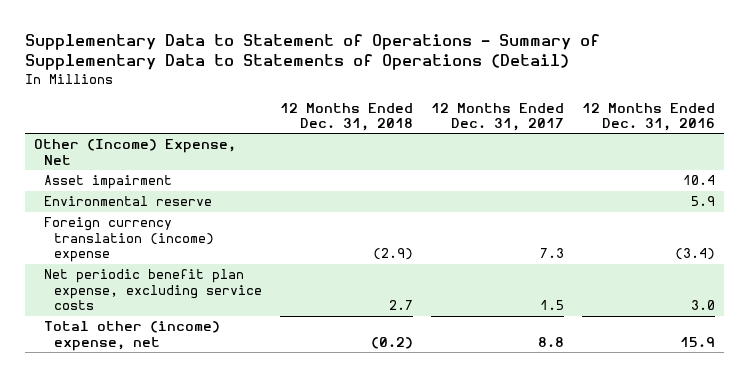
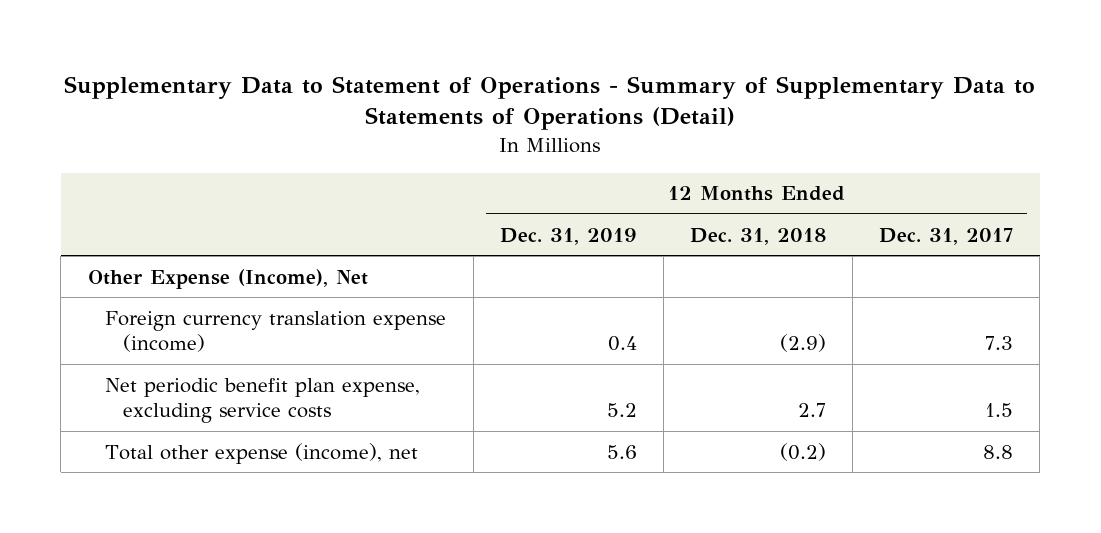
[582,102,716,132] 12 Months Ended Dec. 31, 2016 -> none
none -> [499,227,637,245] Dec. 31, 2019
[44,175,173,190] Asset impairment -> none
[44,196,213,207] Environmental reserve -> none
[34,139,237,165] Other (Income) Expense, Net -> [87,268,368,289] Other Expense (Income), Net
[44,217,215,263] Foreign currency translation (income) expense -> [105,310,447,353] Foreign currency translation expense (income)
[44,321,221,351] Total other (income) expense, net -> [105,442,419,464] Total other expense (income), net

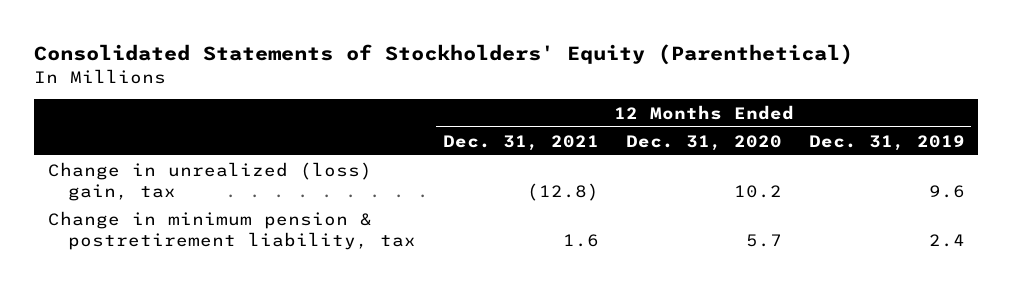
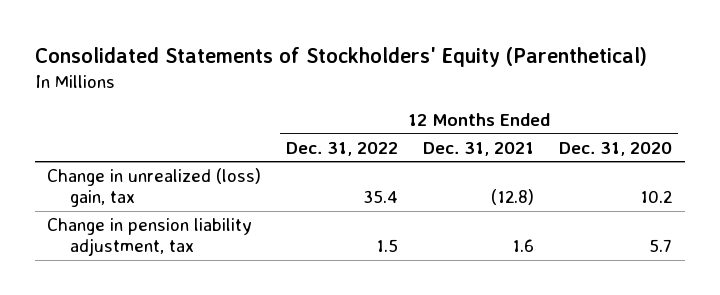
[808,134,965,151] Dec. 31, 2019 -> none
none -> [286,141,399,156] Dec. 31, 2022
[47,210,416,251] Change in minimum pension & postretirement liability, tax -> [47,217,253,257] Change in pension liability adjustment, tax

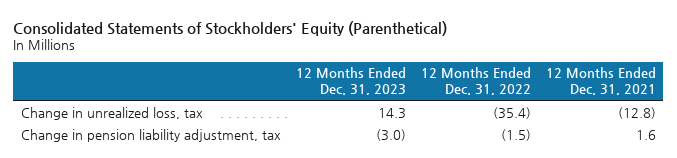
[559,141,673,156] Dec. 31, 2020 -> none
none -> [295,67,406,96] 12 Months Ended Dec. 31, 2023
[47,167,262,208] Change in unrealized (loss) gain, tax -> [20,106,203,120] Change in unrealized loss, tax
[363,190,399,204] 35.4 -> [492,106,531,119] (35.4)
[376,239,399,253] 1.5 -> [500,128,531,141] (1.5)

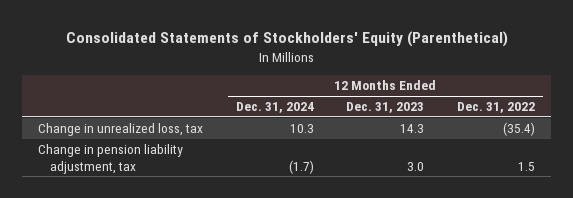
[545,67,656,96] 12 Months Ended Dec. 31, 2021 -> none
none -> [235,102,314,114] Dec. 31, 2024
[375,128,406,141] (3.0) -> [407,161,425,171] 3.0
[500,128,531,141] (1.5) -> [517,161,535,171] 1.5

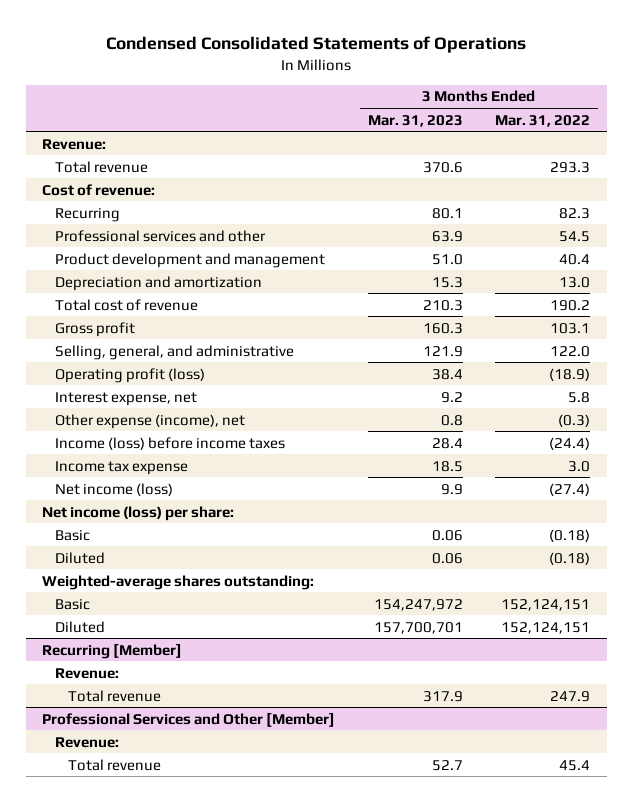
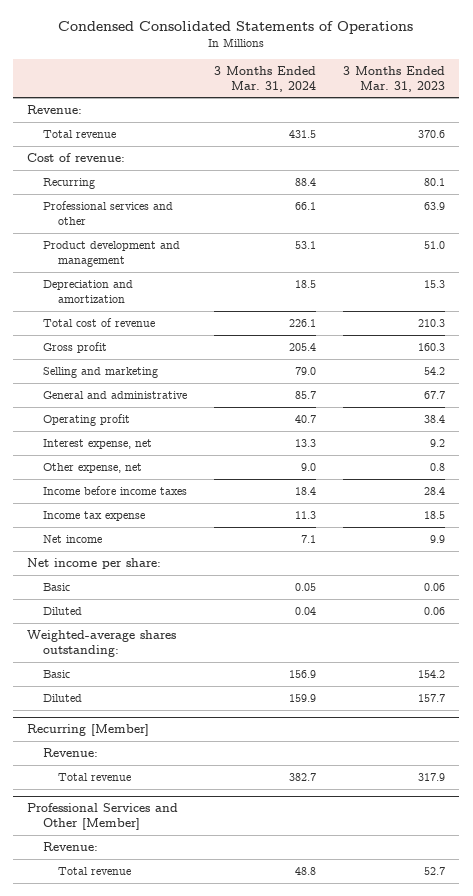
[495,114,591,127] Mar. 31, 2022 -> none
none -> [214,65,317,92] 3 Months Ended Mar. 31, 2024
none -> [42,366,158,378] Selling and marketing
[55,344,295,360] Selling, general, and administrative -> [42,390,187,399] General and administrative
[422,345,463,357] 121.9 -> [424,390,446,399] 67.7
[55,367,206,383] Operating profit (loss) -> [42,413,130,426] Operating profit
[55,413,246,429] Other expense (income), net -> [42,462,142,473] Other expense, net
[55,436,286,450] Income (loss) before income taxes -> [42,485,187,495] Income before income taxes
[55,482,174,496] Net income (loss) -> [42,534,102,543] Net income
[42,505,235,521] Net income (loss) per share: -> [27,557,162,569] Net income per share:
[373,598,463,611] 154,247,972 -> [418,669,446,678] 154.2
[373,621,463,634] 157,700,701 -> [418,693,446,702] 157.7

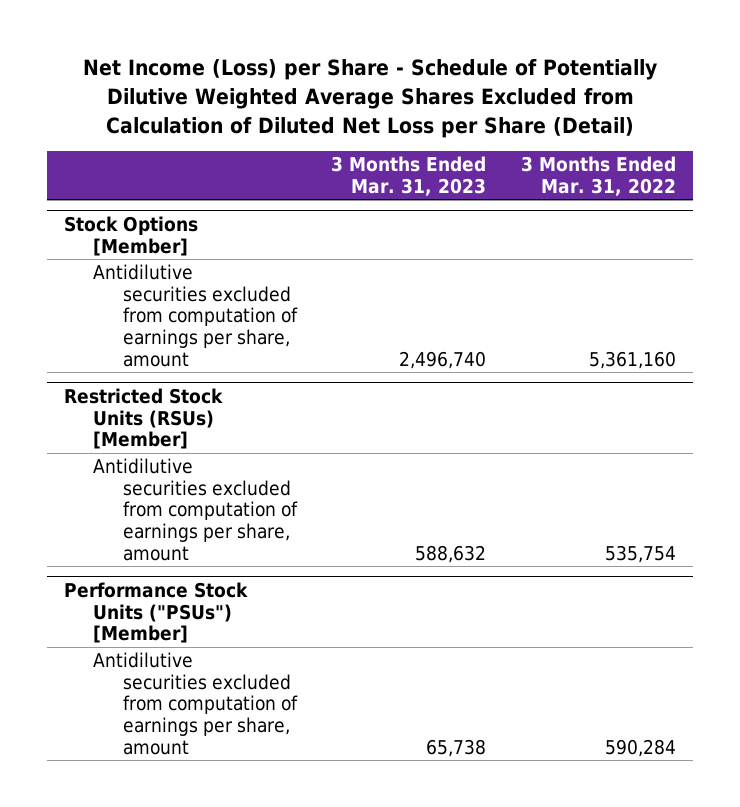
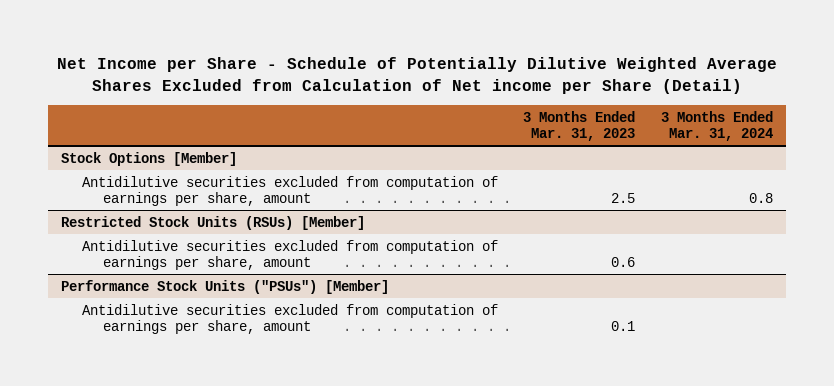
[82,59,657,138] Net Income (Loss) per Share - Schedule of Potentially Dilutive Weighted Average Shares Excluded from Calculation of Diluted Net Loss per Share (Detail) -> [56,57,777,95] Net Income per Share - Schedule of Potentially Dilutive Weighted Average Shares Excluded from Calculation of Net income per Share (Detail)
[520,155,676,196] 3 Months Ended Mar. 31, 2022 -> none
none -> [660,110,773,141] 3 Months Ended Mar. 31, 2024
[399,350,487,369] 2,496,740 -> [611,192,636,203] 2.5
[415,544,487,563] 588,632 -> [611,256,636,267] 0.6
[426,738,487,757] 65,738 -> [611,320,636,331] 0.1

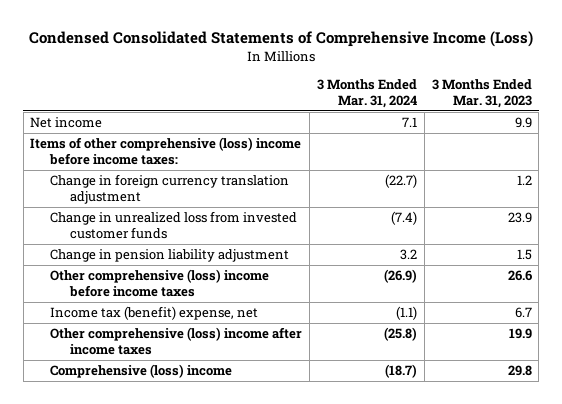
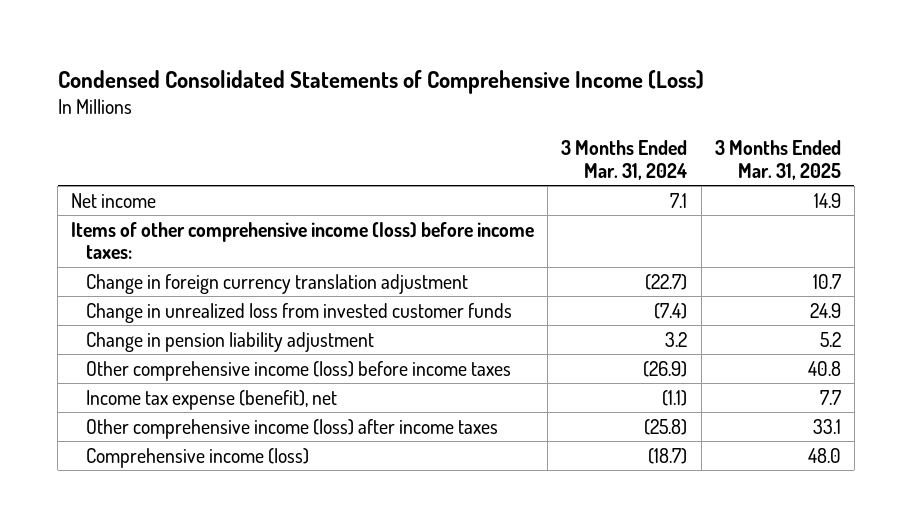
[431,79,532,108] 3 Months Ended Mar. 31, 2023 -> none
none -> [714,140,841,181] 3 Months Ended Mar. 31, 2025
[30,137,302,166] Items of other comprehensive (loss) income before income taxes: -> [71,221,535,260] Items of other comprehensive income (loss) before income taxes:
[50,269,270,298] Other comprehensive (loss) income before income taxes -> [85,360,511,381] Other comprehensive income (loss) before income taxes
[50,306,259,321] Income tax (benefit) expense, net -> [85,389,337,410] Income tax expense (benefit), net
[50,327,303,356] Other comprehensive (loss) income after income taxes -> [85,418,498,439] Other comprehensive income (loss) after income taxes
[50,364,233,379] Comprehensive (loss) income -> [85,447,309,468] Comprehensive income (loss)

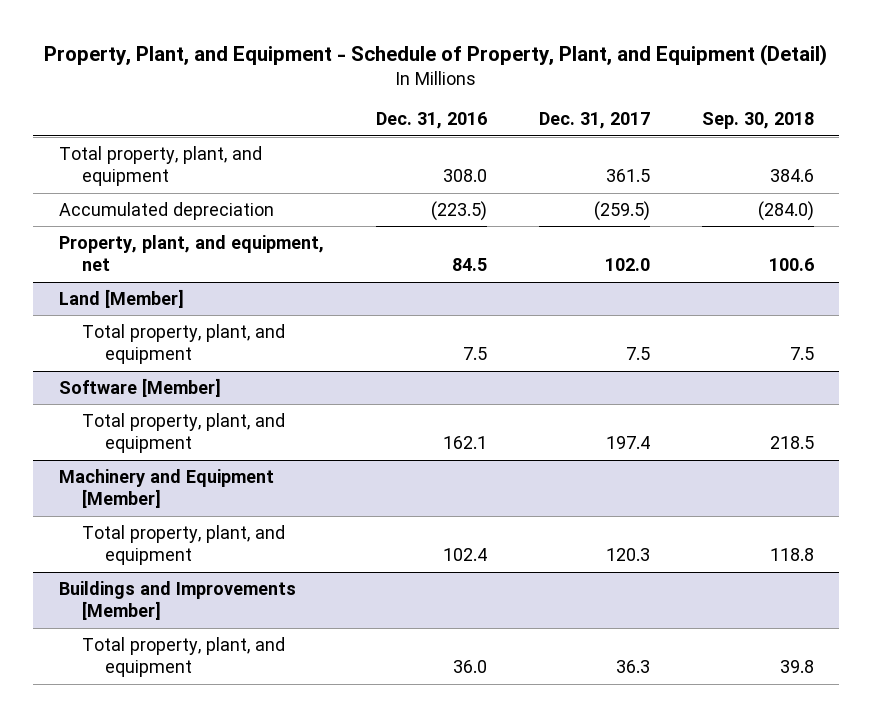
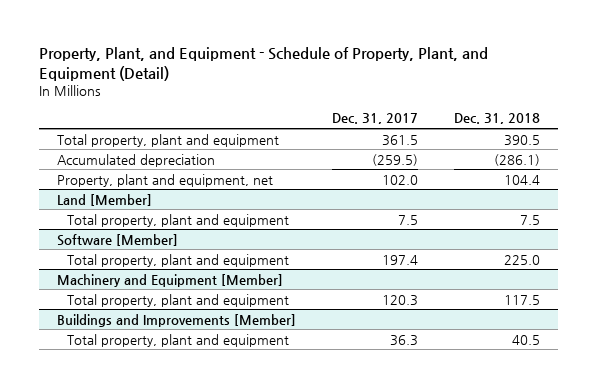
[375,112,487,130] Dec. 31, 2016 -> none
[701,112,814,130] Sep. 30, 2018 -> none
none -> [454,113,541,125] Dec. 31, 2018
[58,145,262,187] Total property, plant, and equipment -> [56,133,279,147] Total property, plant and equipment
[58,234,324,272] Property, plant, and equipment, net -> [56,173,273,187] Property, plant and equipment, net
[82,323,286,365] Total property, plant, and equipment -> [66,213,289,227] Total property, plant and equipment
[82,412,286,454] Total property, plant, and equipment -> [66,253,289,267] Total property, plant and equipment
[82,524,286,566] Total property, plant, and equipment -> [66,293,289,307] Total property, plant and equipment
[82,636,286,678] Total property, plant, and equipment -> [66,333,289,347] Total property, plant and equipment

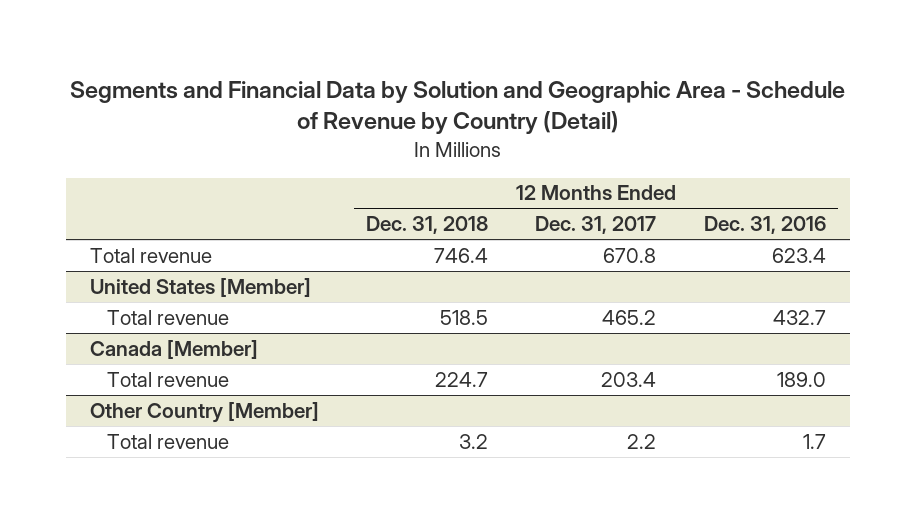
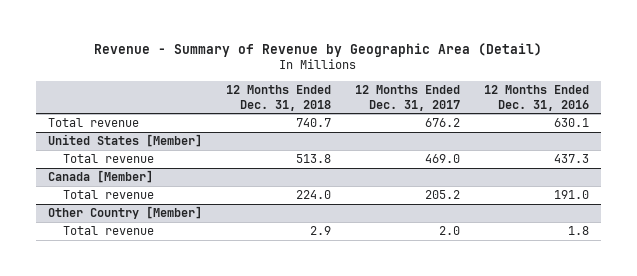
[69,80,845,135] Segments and Financial Data by Solution and Geographic Area - Schedule of Revenue by Country (Detail) -> [94,42,543,57] Revenue - Summary of Revenue by Geographic Area (Detail)
[434,247,489,263] 746.4 -> [295,118,331,128] 740.7
[603,247,657,263] 670.8 -> [424,118,460,128] 676.2
[771,247,826,263] 623.4 -> [553,118,589,128] 630.1
[440,309,489,325] 518.5 -> [295,154,331,164] 513.8
[602,309,657,325] 465.2 -> [424,154,460,164] 469.0
[772,309,826,325] 432.7 -> [553,154,589,164] 437.3
[435,371,489,387] 224.7 -> [295,190,331,200] 224.0
[601,371,657,387] 203.4 -> [424,190,460,200] 205.2
[776,371,826,387] 189.0 -> [553,190,589,200] 191.0
[459,433,489,449] 3.2 -> [309,226,331,236] 2.9
[627,433,657,449] 2.2 -> [438,226,460,236] 2.0
[802,433,826,449] 1.7 -> [567,226,589,236] 1.8

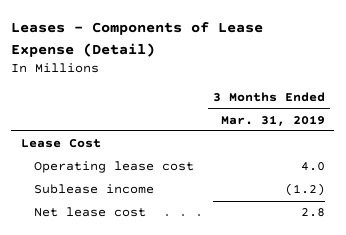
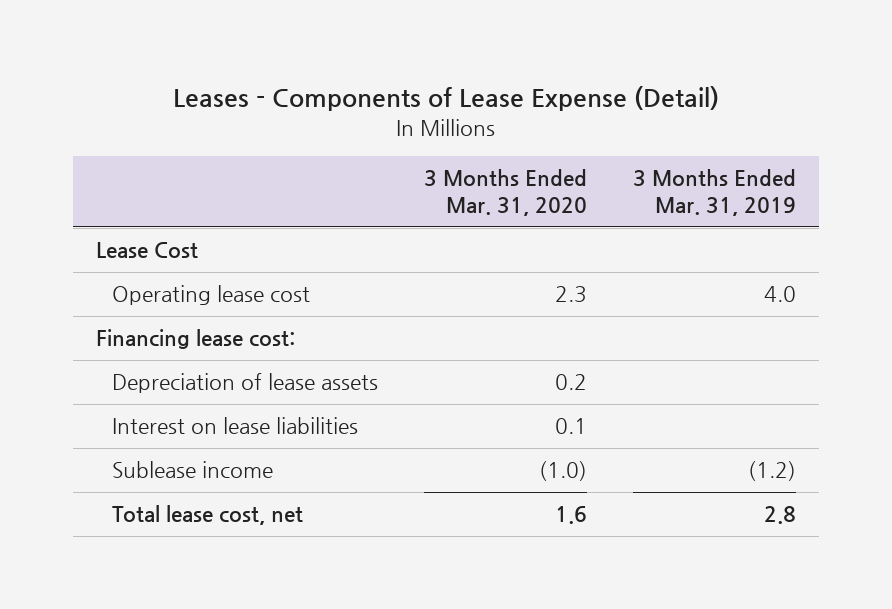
none -> [424,169,588,217] 3 Months Ended Mar. 31, 2020
none -> [96,329,296,350] Financing lease cost:
none -> [112,373,379,394] Depreciation of lease assets
none -> [112,417,359,435] Interest on lease liabilities
[34,207,147,218] Net lease cost -> [112,505,304,526] Total lease cost, net

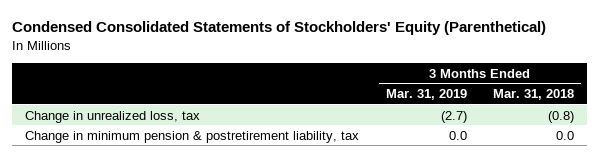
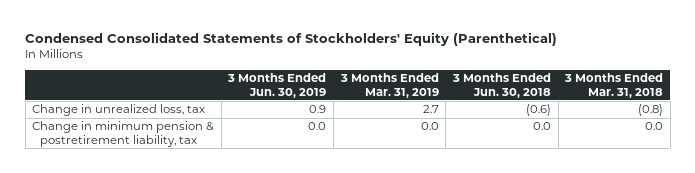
none -> [227,73,327,98] 3 Months Ended Jun. 30, 2019
none -> [452,73,552,98] 3 Months Ended Jun. 30, 2018
[440,110,467,123] (2.7) -> [422,105,439,114] 2.7

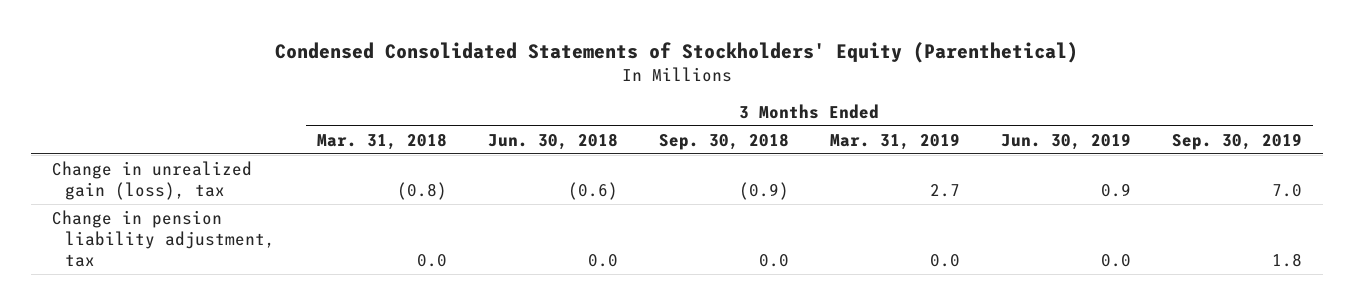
none -> [658,132,789,150] Sep. 30, 2018
none -> [1172,132,1303,150] Sep. 30, 2019
[32,104,206,117] Change in unrealized loss, tax -> [51,160,252,200] Change in unrealized gain (loss), tax
[32,121,215,147] Change in minimum pension & postretirement liability, tax -> [51,209,276,267] Change in pension liability adjustment, tax

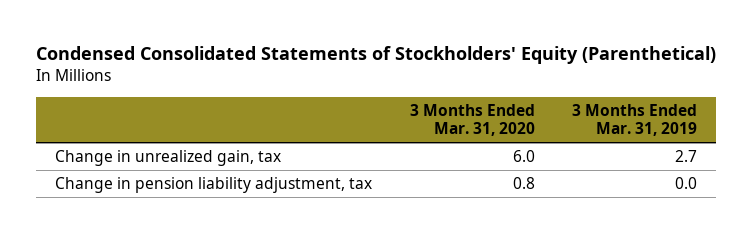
[316,132,447,150] Mar. 31, 2018 -> none
[487,132,618,150] Jun. 30, 2018 -> none
[658,132,789,150] Sep. 30, 2018 -> none
[1001,132,1132,150] Jun. 30, 2019 -> none
[1172,132,1303,150] Sep. 30, 2019 -> none
none -> [409,103,535,137] 3 Months Ended Mar. 31, 2020
[51,160,252,200] Change in unrealized gain (loss), tax -> [54,150,281,167] Change in unrealized gain, tax

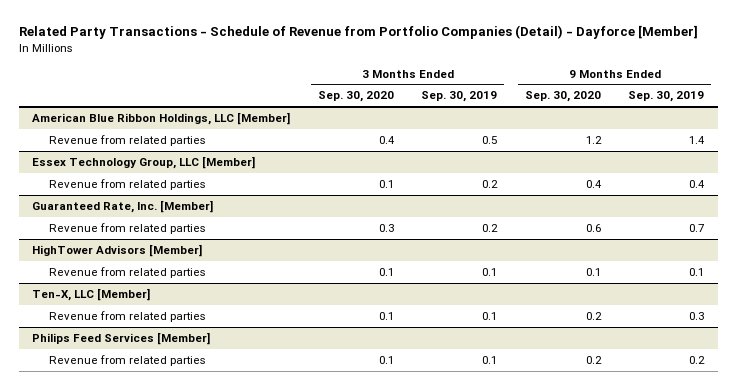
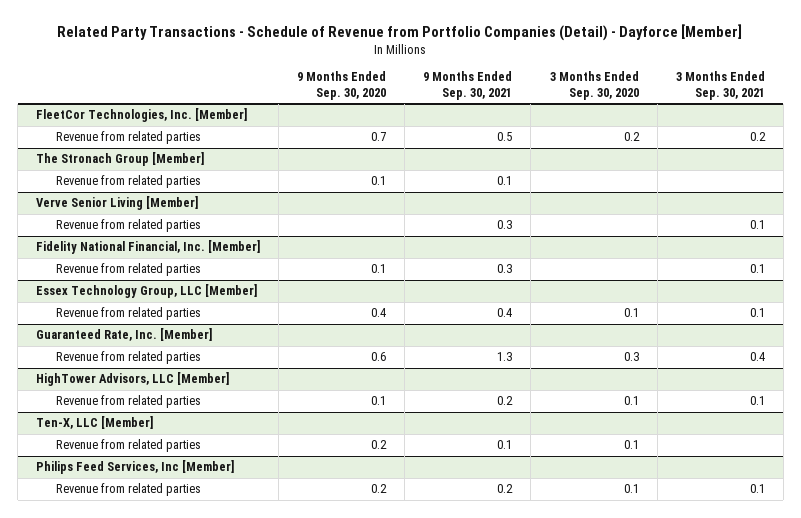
[421,91,498,103] Sep. 30, 2019 -> none
[628,91,705,103] Sep. 30, 2019 -> none
none -> [423,71,513,100] 9 Months Ended Sep. 30, 2021
none -> [675,71,765,100] 3 Months Ended Sep. 30, 2021
[32,111,291,125] American Blue Ribbon Holdings, LLC [Member] -> none
none -> [36,108,248,123] FleetCor Technologies, Inc. [Member]
[378,135,395,144] 0.4 -> [623,132,640,142] 0.2
[585,135,602,144] 1.2 -> [371,132,387,142] 0.7
none -> [36,152,205,167] The Stronach Group [Member]
none -> [55,175,201,189] Revenue from related parties
none -> [36,196,199,211] Verve Senior Living [Member]
none -> [55,219,201,233] Revenue from related parties
none -> [36,240,261,255] Fidelity National Financial, Inc. [Member]
none -> [55,263,201,277] Revenue from related parties
[32,243,203,257] HighTower Advisors [Member] -> [36,372,230,387] HighTower Advisors, LLC [Member]
[32,331,211,345] Philips Feed Services [Member] -> [36,460,235,475] Philips Feed Services, Inc [Member]

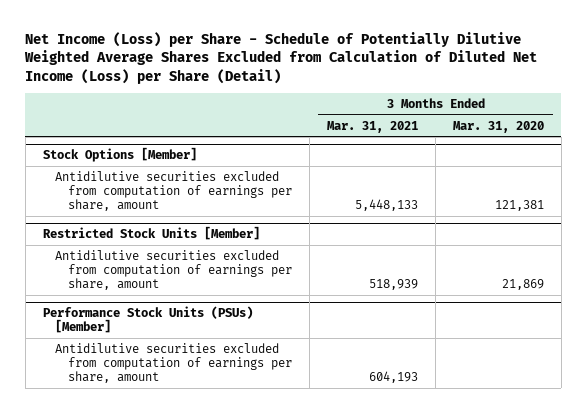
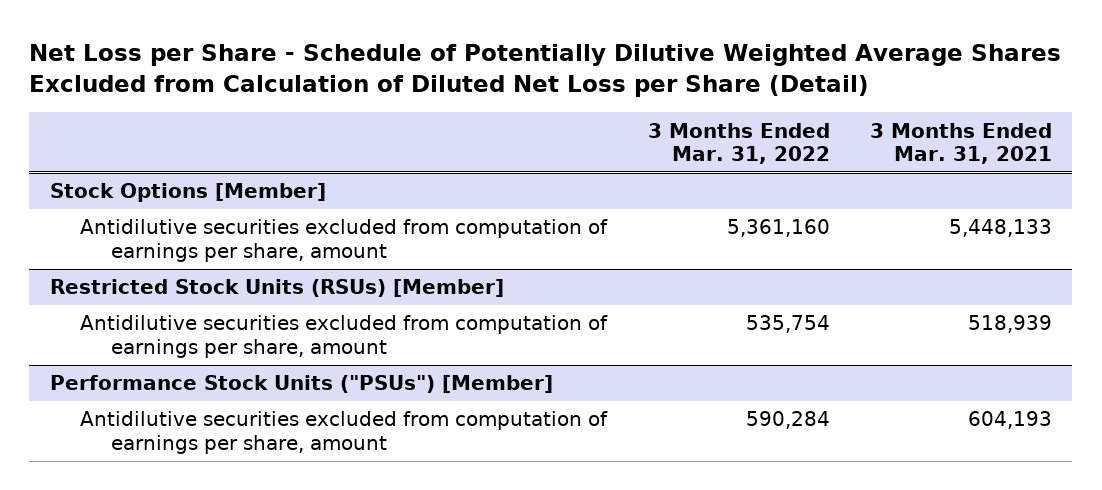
[24,31,538,84] Net Income (Loss) per Share - Schedule of Potentially Dilutive Weighted Average Shares Excluded from Calculation of Diluted Net Income (Loss) per Share (Detail) -> [29,43,1062,98] Net Loss per Share - Schedule of Potentially Dilutive Weighted Average Shares Excluded from Calculation of Diluted Net Loss per Share (Detail)
[453,120,545,133] Mar. 31, 2020 -> none
none -> [647,122,830,165] 3 Months Ended Mar. 31, 2022
[42,226,260,241] Restricted Stock Units [Member] -> [49,279,504,298] Restricted Stock Units (RSUs) [Member]
[42,306,253,334] Performance Stock Units (PSUs) [Member] -> [49,375,553,394] Performance Stock Units ("PSUs") [Member]

